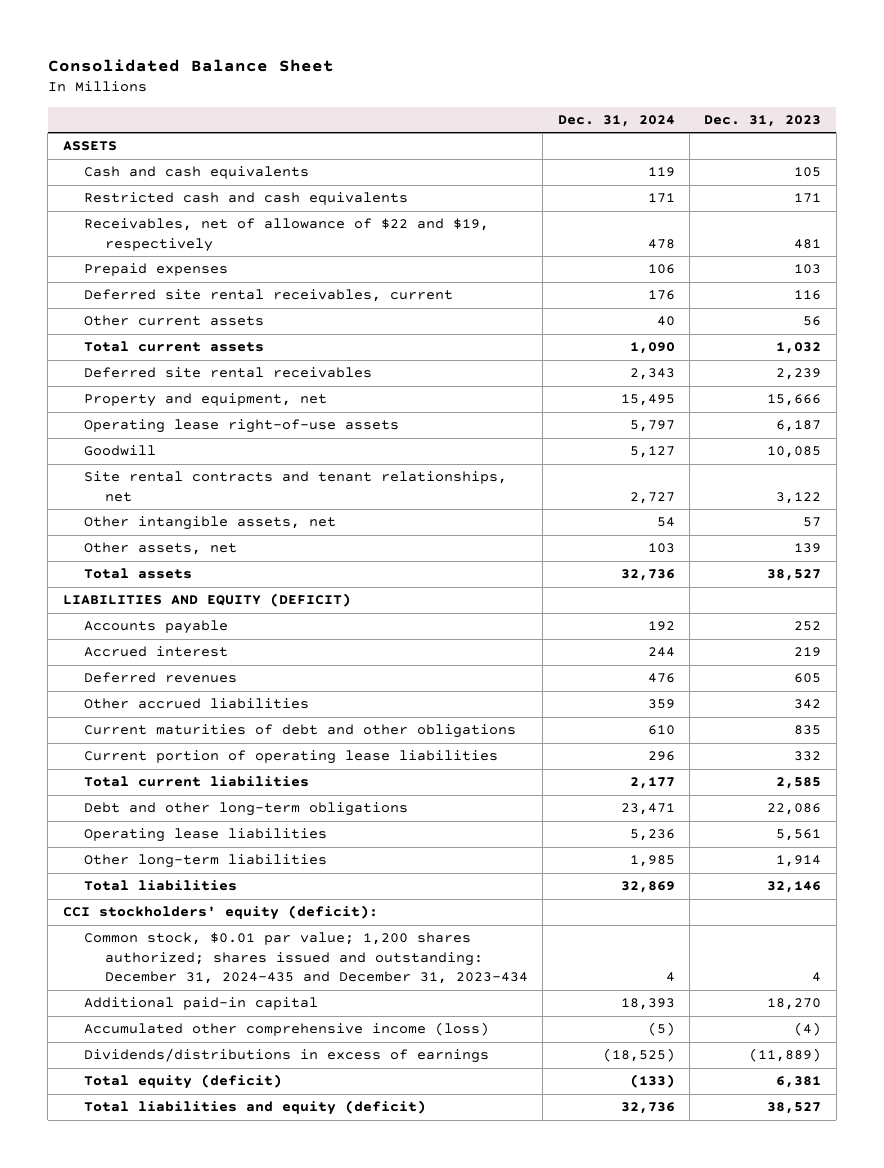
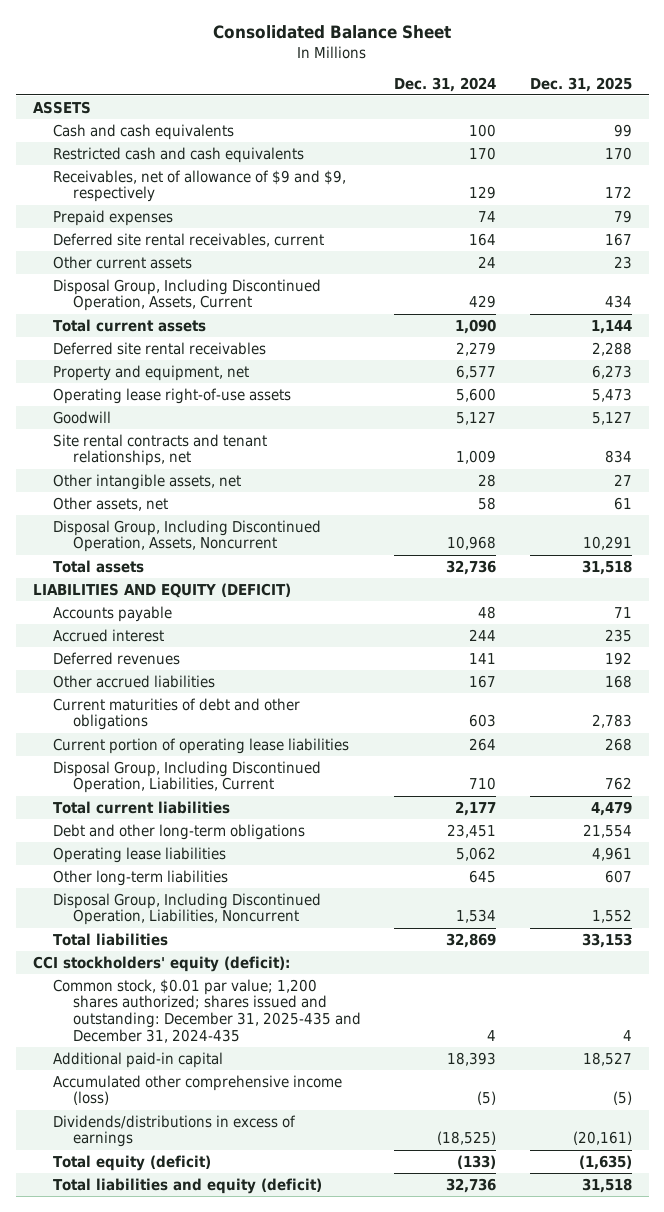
[704,114,822,127] Dec. 31, 2023 -> none
none -> [529,76,632,92] Dec. 31, 2025
[647,167,675,178] 119 -> [469,123,497,137] 100
[647,193,675,204] 171 -> [469,146,497,160] 170
[83,218,489,252] Receivables, net of allowance of $22 and $19, respectively -> [52,169,346,203] Receivables, net of allowance of $9 and $9, respectively
[647,238,675,249] 478 -> [469,186,497,200] 129
[647,264,675,275] 106 -> [478,210,497,222] 74
[647,290,675,301] 176 -> [469,232,497,246] 164
[656,316,675,327] 40 -> [478,255,497,268] 24
none -> [52,278,321,312] Disposal Group, Including Discontinued Operation, Assets, Current
[629,368,675,381] 2,343 -> [456,341,497,356] 2,279
[620,394,675,407] 15,495 -> [456,364,497,379] 6,577
[629,420,675,433] 5,797 -> [456,387,497,402] 5,600
[629,491,675,504] 2,727 -> [456,450,497,465] 1,009
[656,517,675,528] 54 -> [478,473,497,487] 28
[647,543,675,554] 103 -> [478,496,497,510] 58
none -> [52,519,321,553] Disposal Group, Including Discontinued Operation, Assets, Noncurrent
[647,621,675,632] 192 -> [478,605,497,619] 48
[647,673,675,684] 476 -> [469,652,497,664] 141
[647,699,675,710] 359 -> [469,674,497,688] 167
[647,725,675,736] 610 -> [469,714,497,728] 603
[647,751,675,762] 296 -> [469,737,497,751] 264
none -> [52,760,321,794] Disposal Group, Including Discontinued Operation, Liabilities, Current
[620,803,675,816] 23,471 -> [447,823,497,838] 23,451
[629,829,675,842] 5,236 -> [456,846,497,861] 5,062
[629,855,675,868] 1,985 -> [469,869,497,883] 645
none -> [52,892,321,926] Disposal Group, Including Discontinued Operation, Liabilities, Noncurrent
[83,932,528,985] Common stock, $0.01 par value; 1,200 shares authorized; shares issued and outstanding: December 31, 2024-435 and December 31, 2023-434 -> [52,978,361,1043] Common stock, $0.01 par value; 1,200 shares authorized; shares issued and outstanding: December 31, 2025-435 and December 31, 2024-435

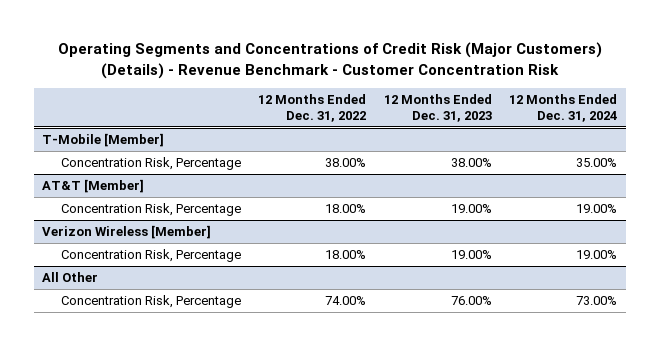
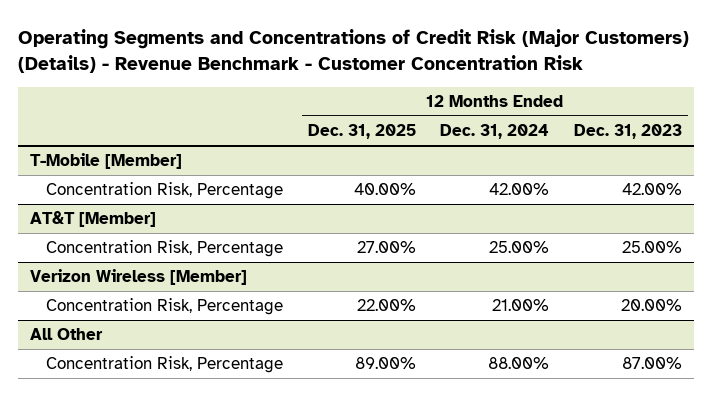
[258,94,367,122] 12 Months Ended Dec. 31, 2022 -> none
none -> [307,124,416,140] Dec. 31, 2025
[450,158,492,168] 38.00% -> [621,183,682,196] 42.00%
[576,158,618,168] 35.00% -> [489,183,550,196] 42.00%
[450,204,492,214] 19.00% -> [621,241,682,254] 25.00%
[576,204,618,214] 19.00% -> [489,241,550,254] 25.00%
[450,250,492,260] 19.00% -> [620,299,682,312] 20.00%
[576,250,618,260] 19.00% -> [492,299,550,312] 21.00%
[450,296,492,306] 76.00% -> [621,357,682,370] 87.00%
[576,296,618,306] 73.00% -> [488,357,550,370] 88.00%

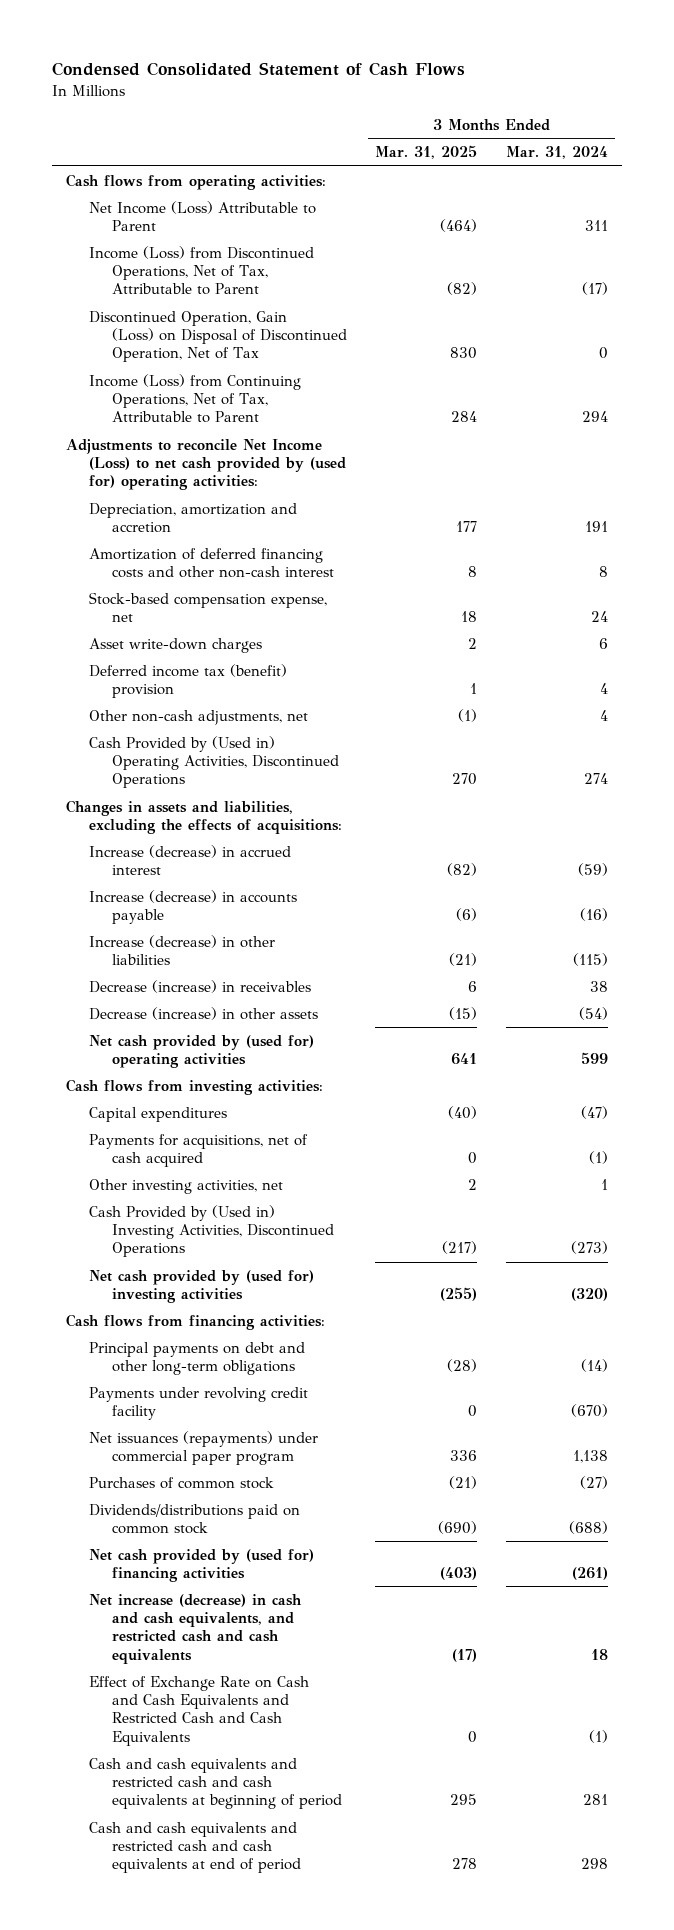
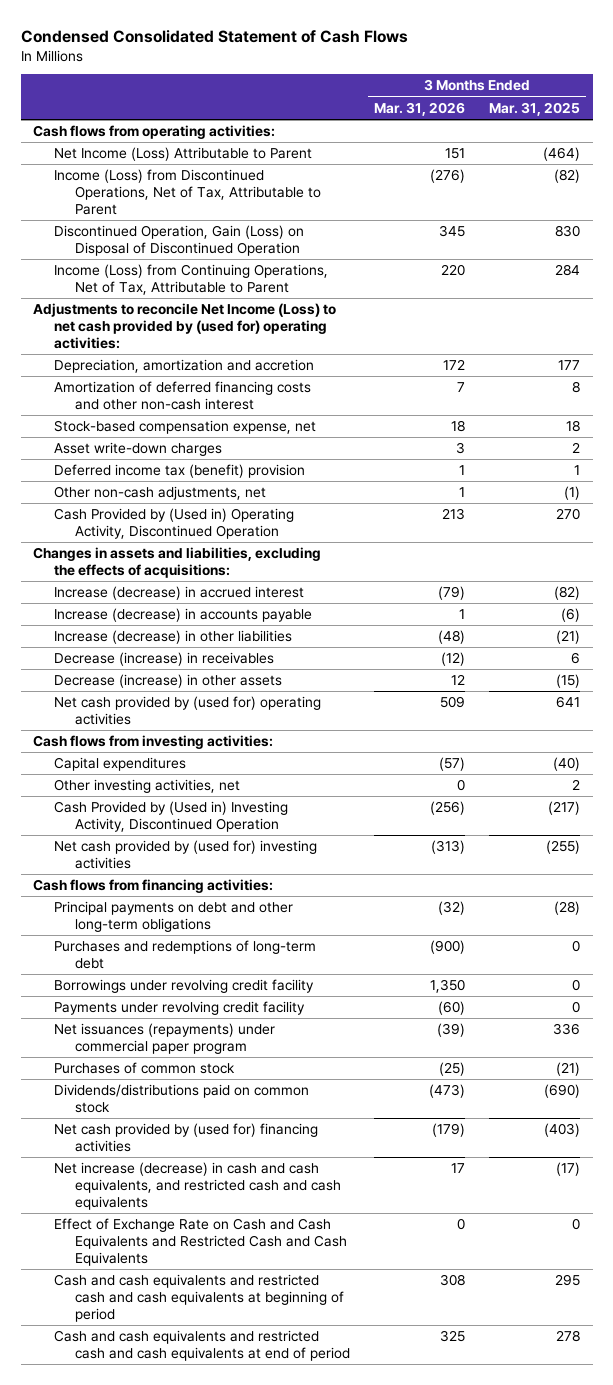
[505,146,608,160] Mar. 31, 2024 -> none
none -> [374,101,466,116] Mar. 31, 2026
[89,310,348,363] Discontinued Operation, Gain (Loss) on Disposal of Discontinued Operation, Net of Tax -> [53,225,304,256] Discontinued Operation, Gain (Loss) on Disposal of Discontinued Operation
[89,735,340,789] Cash Provided by (Used in) Operating Activities, Discontinued Operations -> [53,508,294,539] Cash Provided by (Used in) Operating Activity, Discontinued Operation
[89,1133,309,1168] Payments for acquisitions, net of cash acquired -> none
[89,1204,335,1258] Cash Provided by (Used in) Investing Activities, Discontinued Operations -> [53,801,288,832] Cash Provided by (Used in) Investing Activity, Discontinued Operation
none -> [53,940,316,969] Purchases and redemptions of long-term debt
none -> [53,979,314,994] Borrowings under revolving credit facility

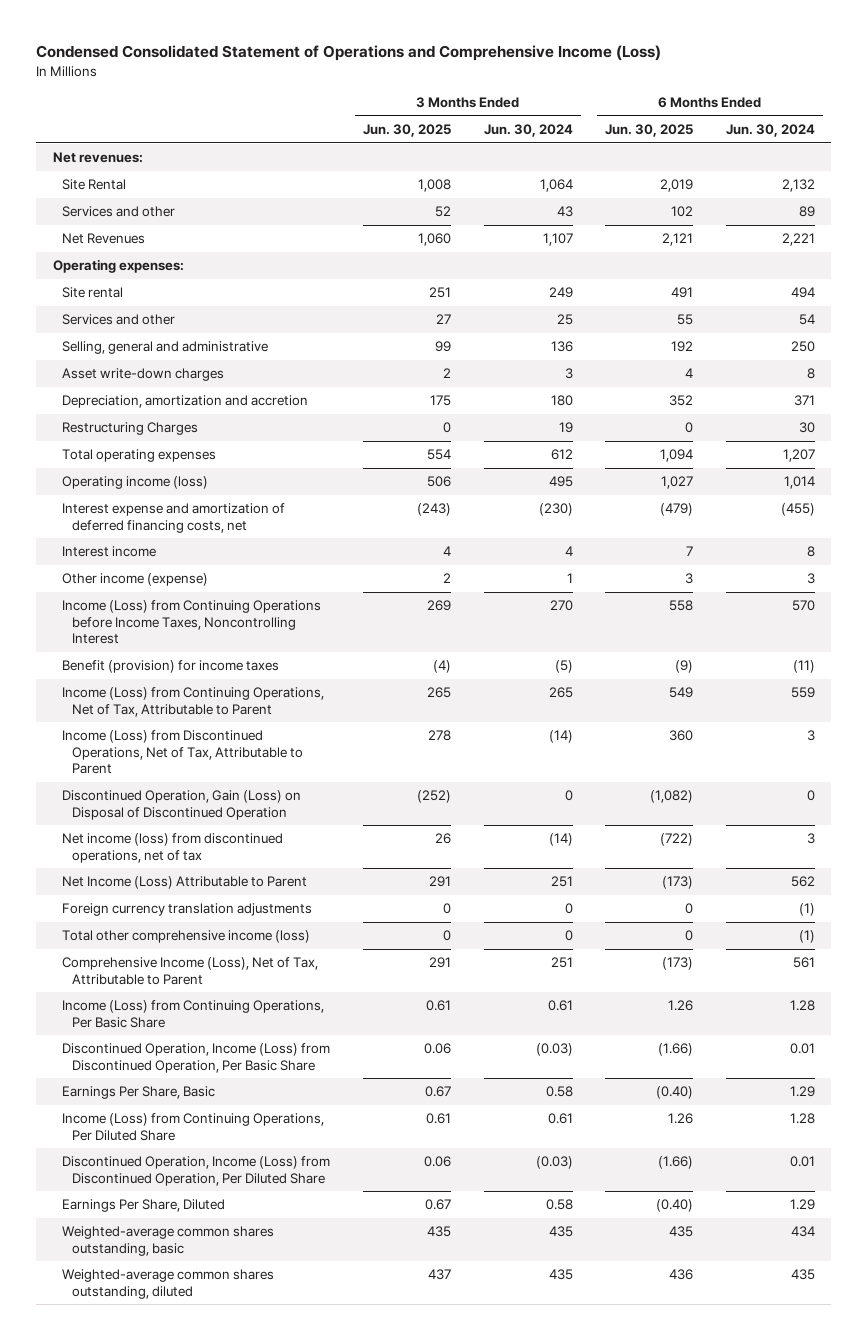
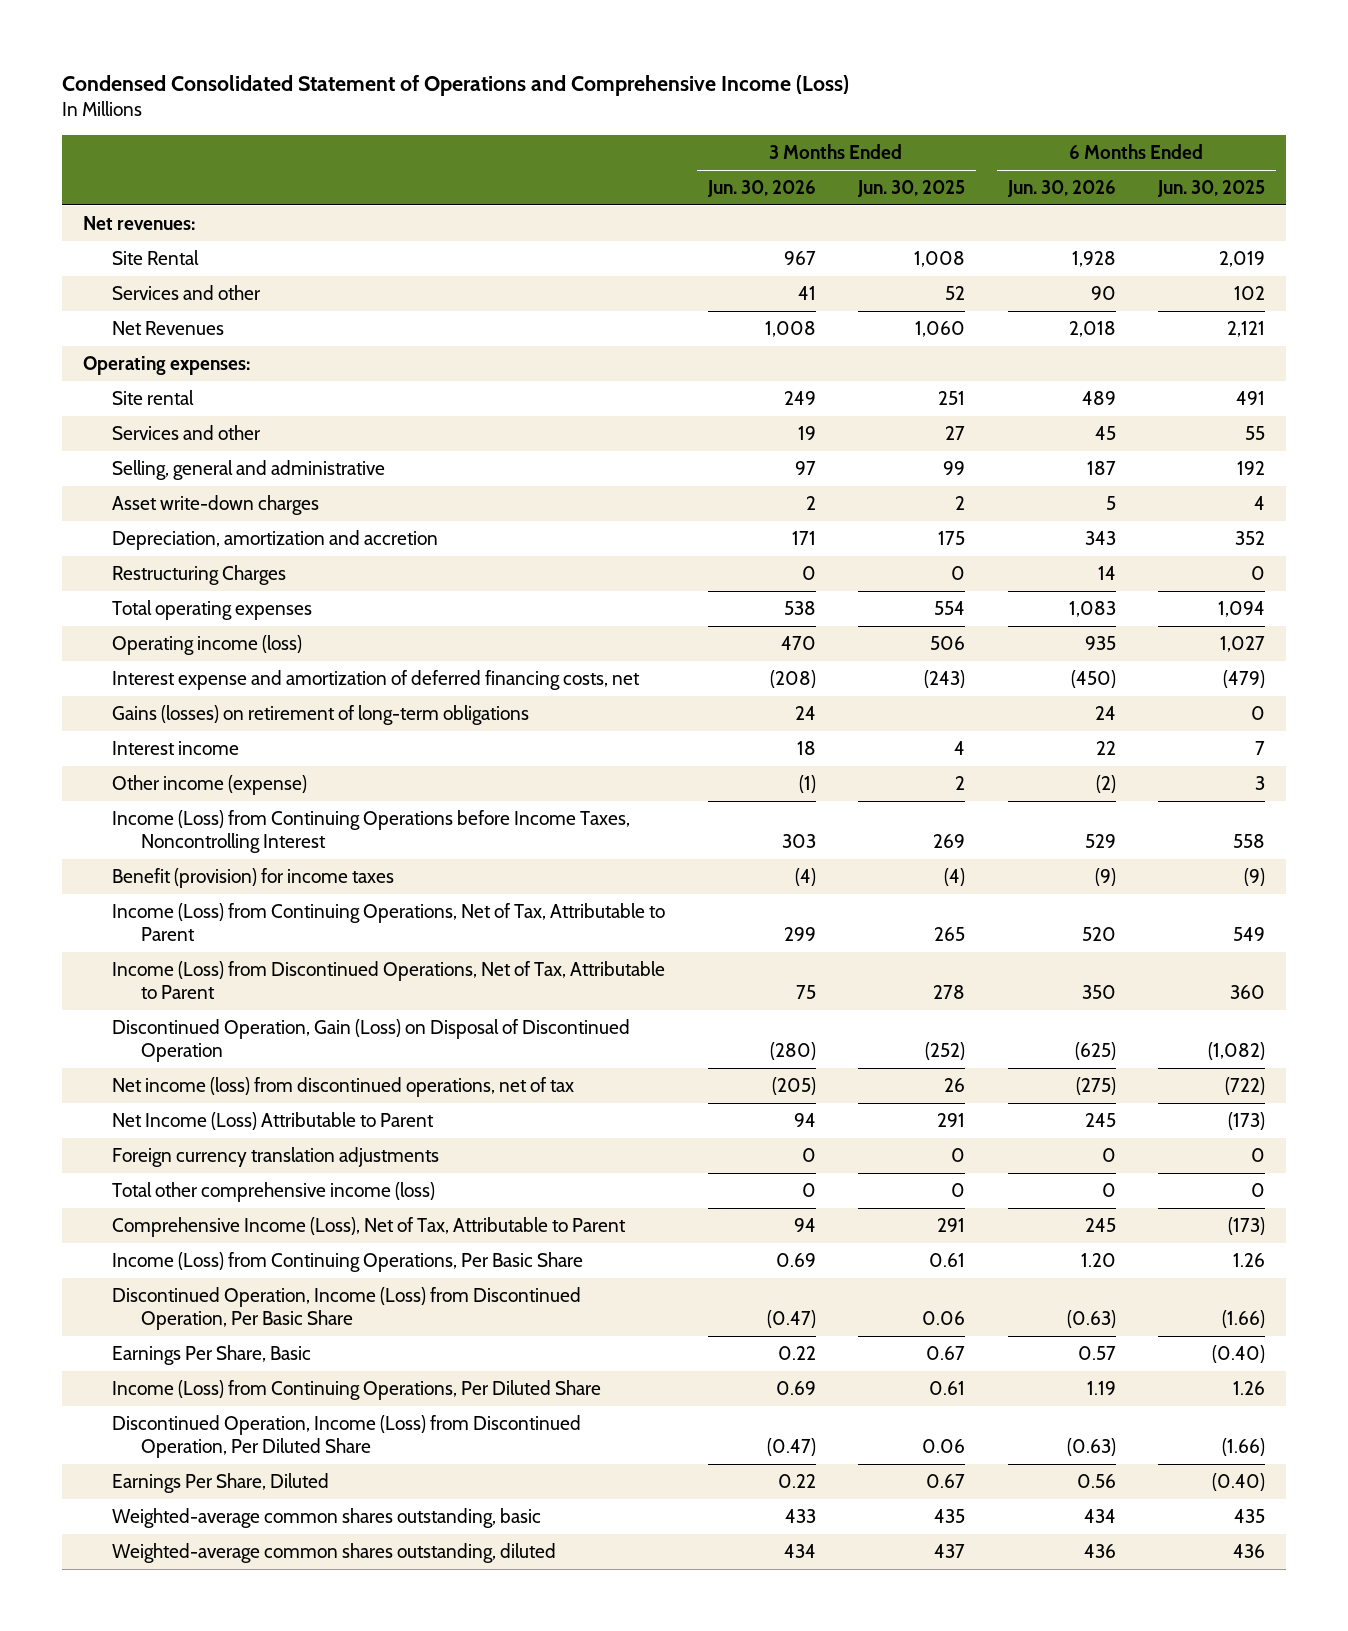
[483,124,573,138] Jun. 30, 2024 -> none
[726,124,816,138] Jun. 30, 2024 -> none
none -> [706,180,816,198] Jun. 30, 2026
none -> [1006,180,1116,198] Jun. 30, 2026
none -> [112,704,530,725] Gains (losses) on retirement of long-term obligations

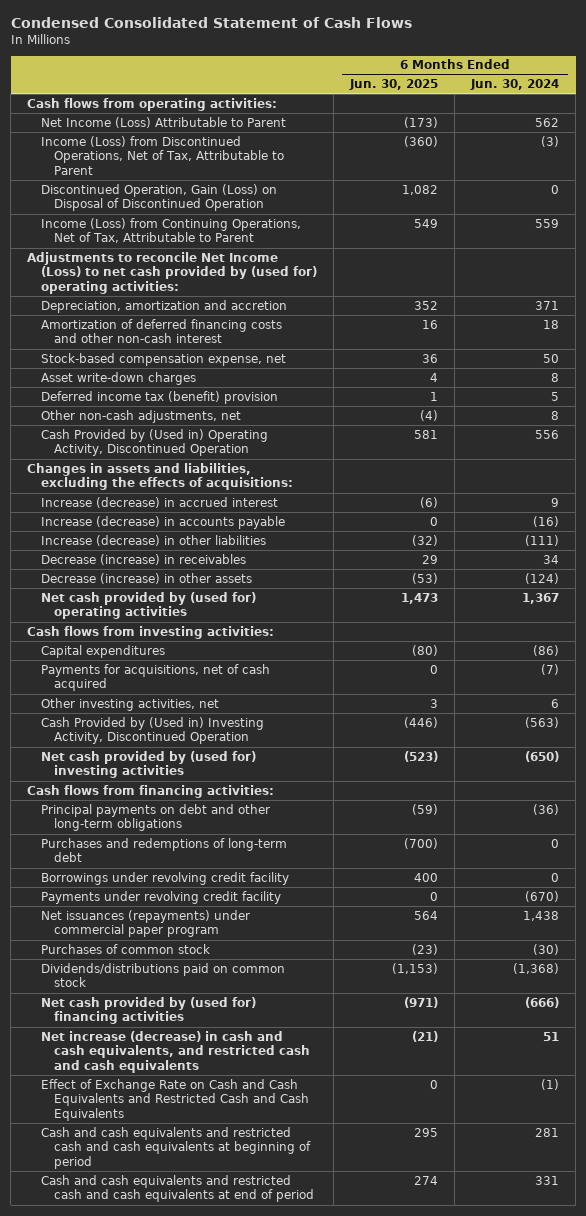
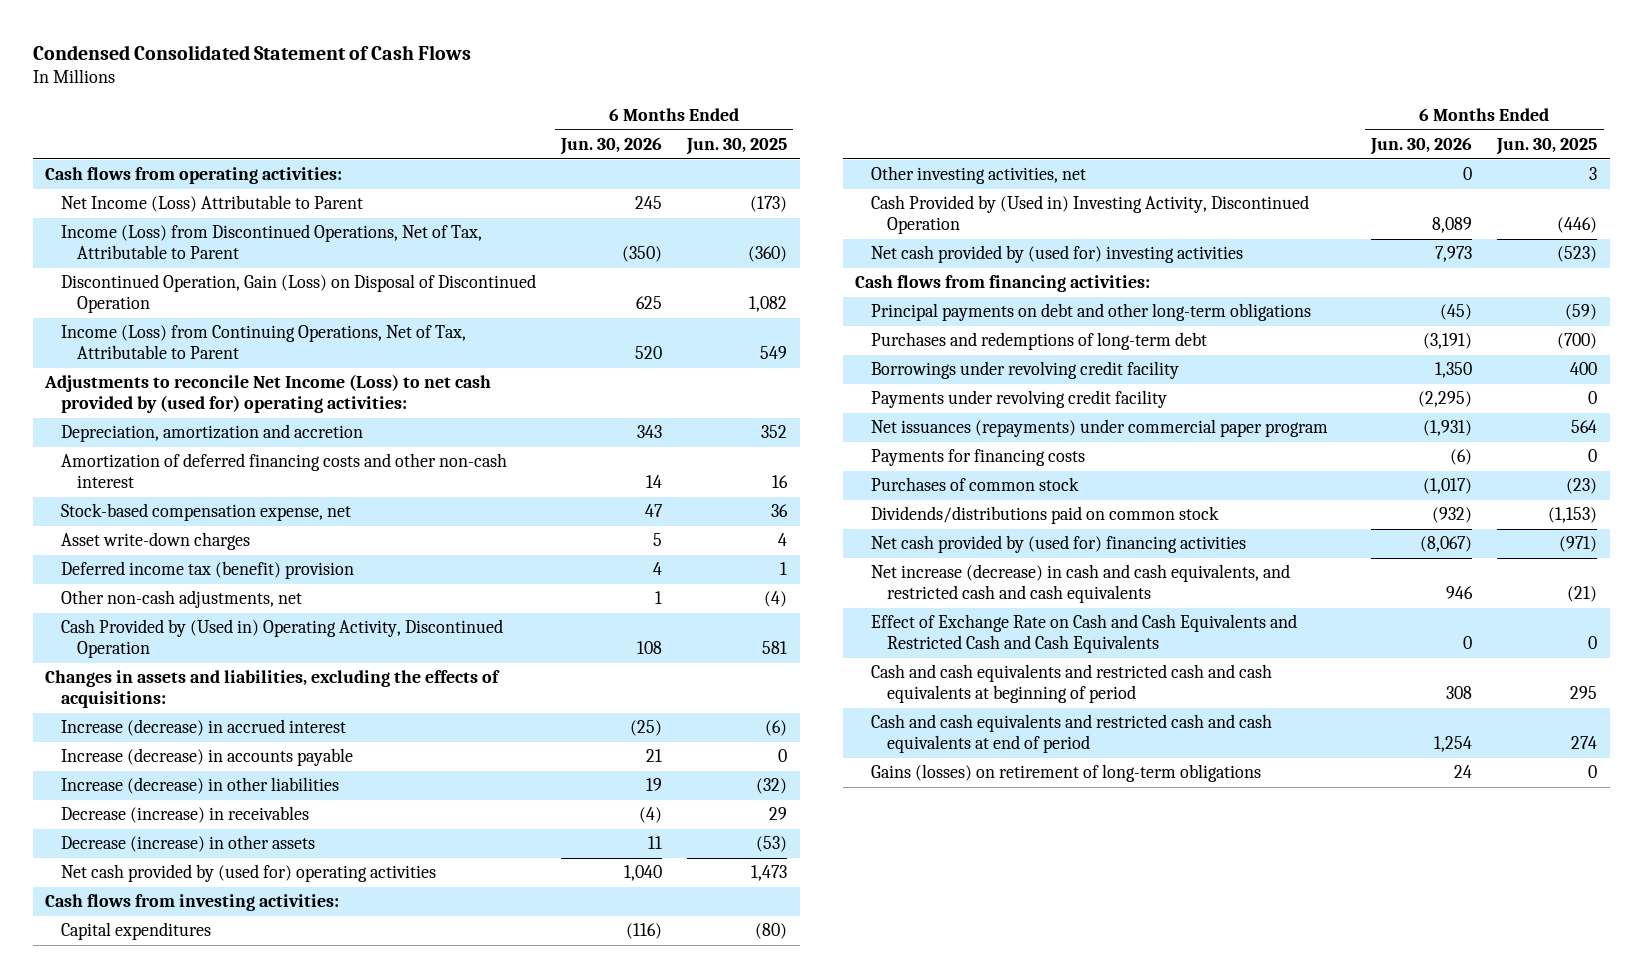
[470,79,560,91] Jun. 30, 2024 -> none
none -> [560,137,663,156] Jun. 30, 2026
[40,663,270,692] Payments for acquisitions, net of cash acquired -> none
none -> [871,449,1086,467] Payments for financing costs
none -> [871,764,1262,783] Gains (losses) on retirement of long-term obligations

